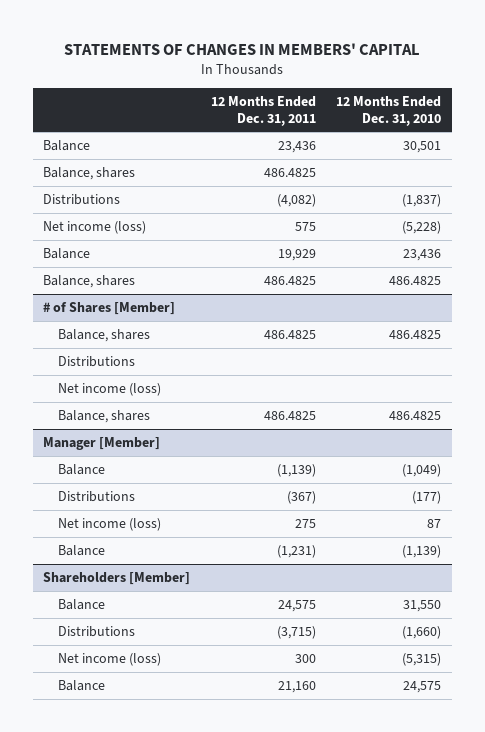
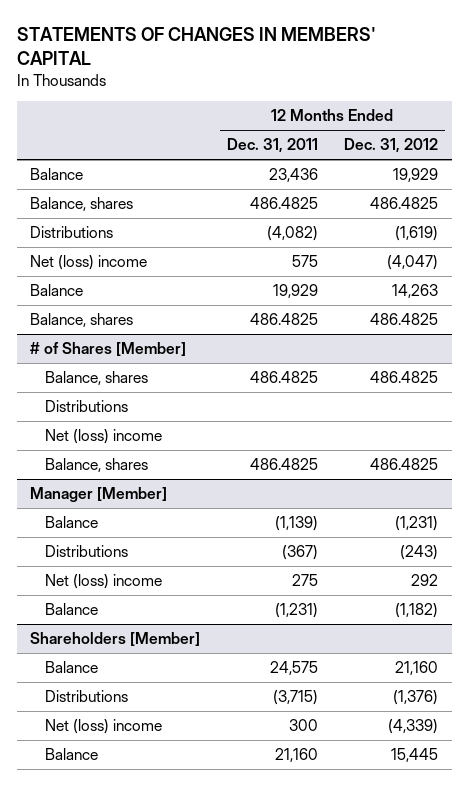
[336,96,442,126] 12 Months Ended Dec. 31, 2010 -> none
none -> [344,138,439,154] Dec. 31, 2012
[43,221,147,235] Net income (loss) -> [29,255,147,271] Net (loss) income
[57,383,161,397] Net income (loss) -> [44,429,162,445] Net (loss) income
[57,518,161,532] Net income (loss) -> [44,574,162,590] Net (loss) income
[57,653,161,667] Net income (loss) -> [44,719,162,735] Net (loss) income

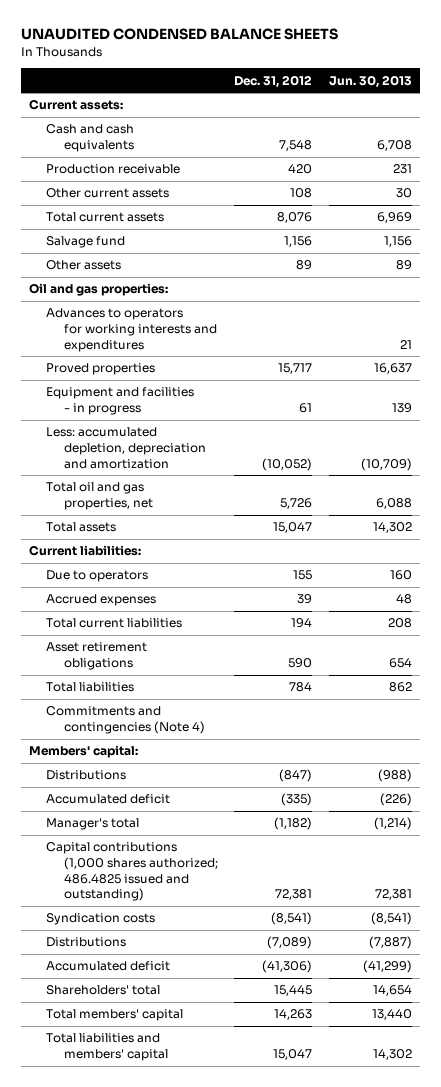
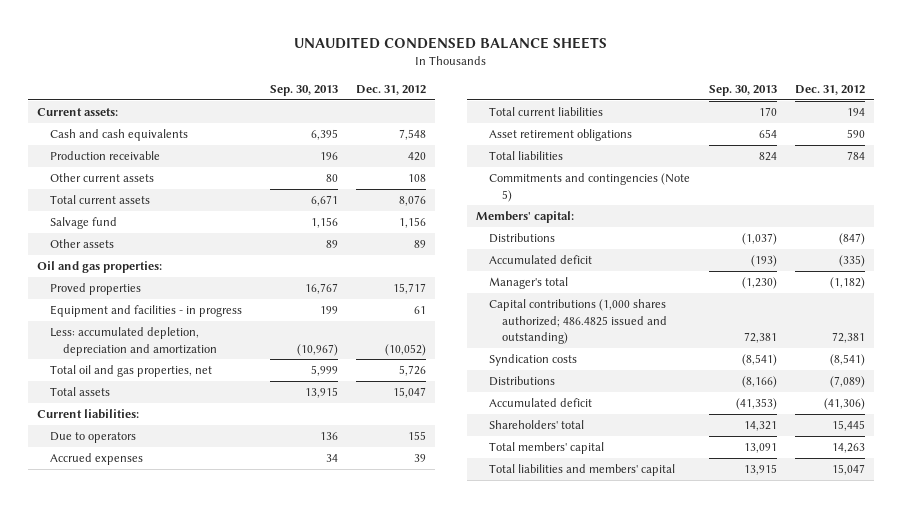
[329,74,413,88] Jun. 30, 2013 -> none
none -> [269,84,338,96] Sep. 30, 2013
[46,308,217,352] Advances to operators for working interests and expenditures -> none
[46,706,205,735] Commitments and contingencies (Note 4) -> [489,173,691,202] Commitments and contingencies (Note 5)

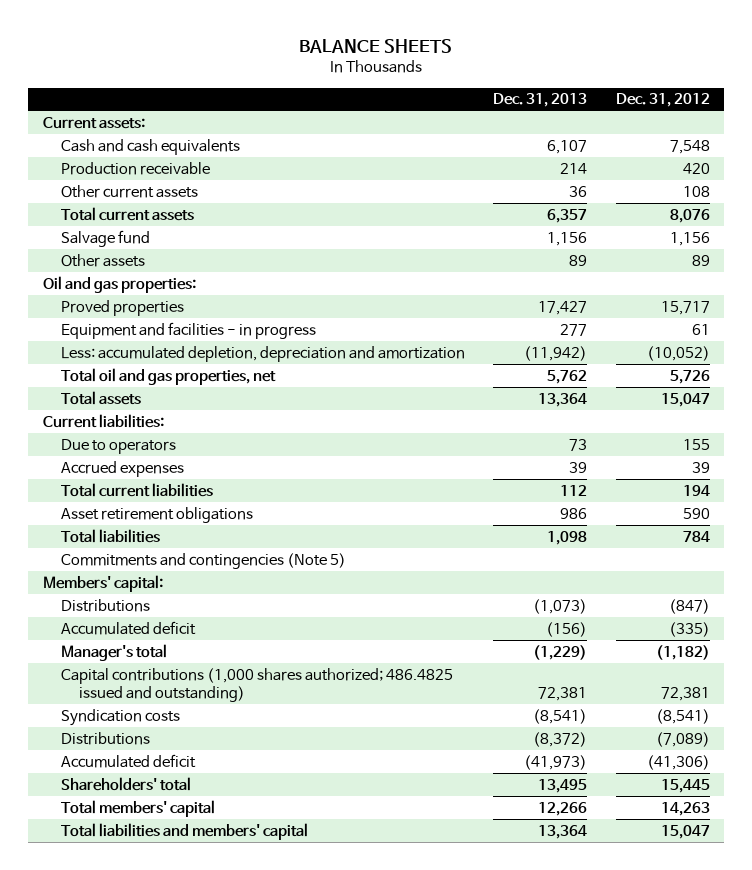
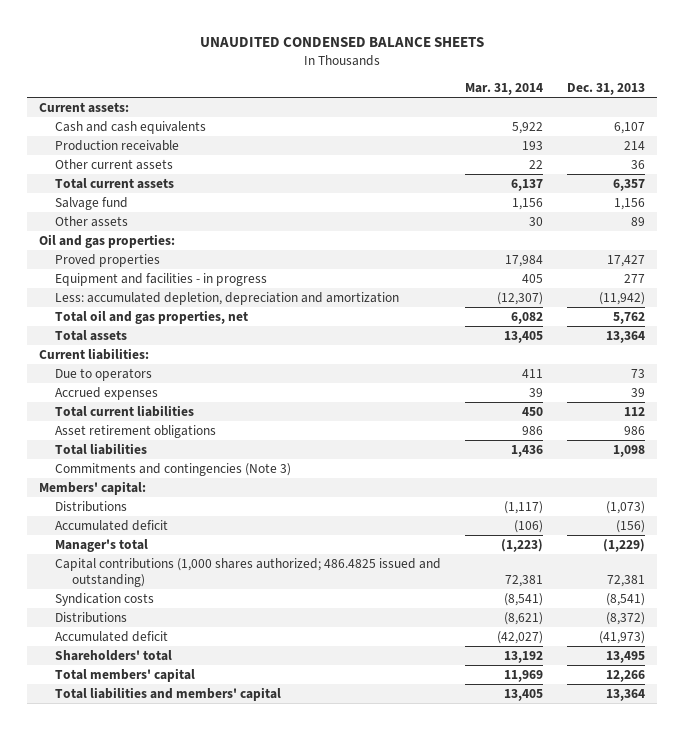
[299,38,453,53] BALANCE SHEETS -> [200,37,485,48] UNAUDITED CONDENSED BALANCE SHEETS
[615,93,710,108] Dec. 31, 2012 -> none
none -> [465,83,544,96] Mar. 31, 2014
[60,552,346,569] Commitments and contingencies (Note 5) -> [55,462,292,476] Commitments and contingencies (Note 3)

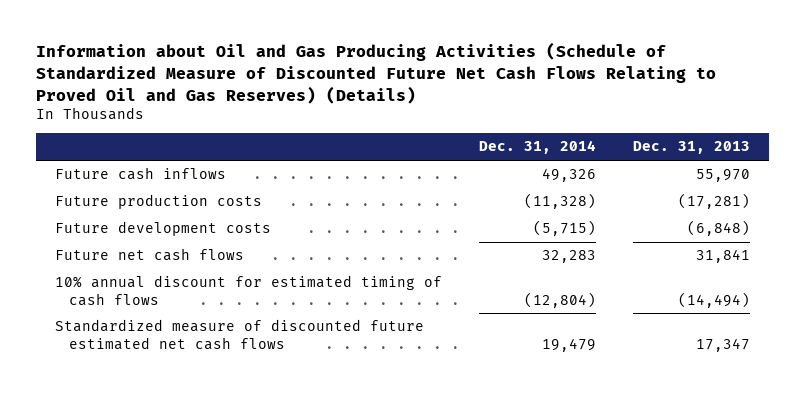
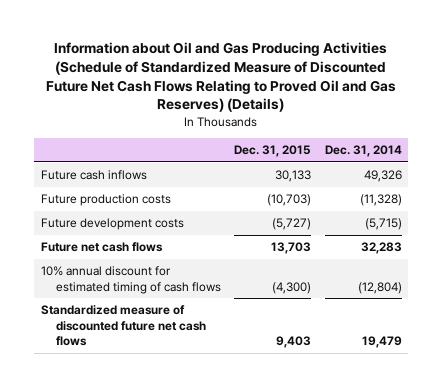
[633,141,751,155] Dec. 31, 2013 -> none
none -> [234,144,312,157] Dec. 31, 2015
[54,319,424,350] Standardized measure of discounted future estimated net cash flows -> [41,305,206,347] Standardized measure of discounted future net cash flows

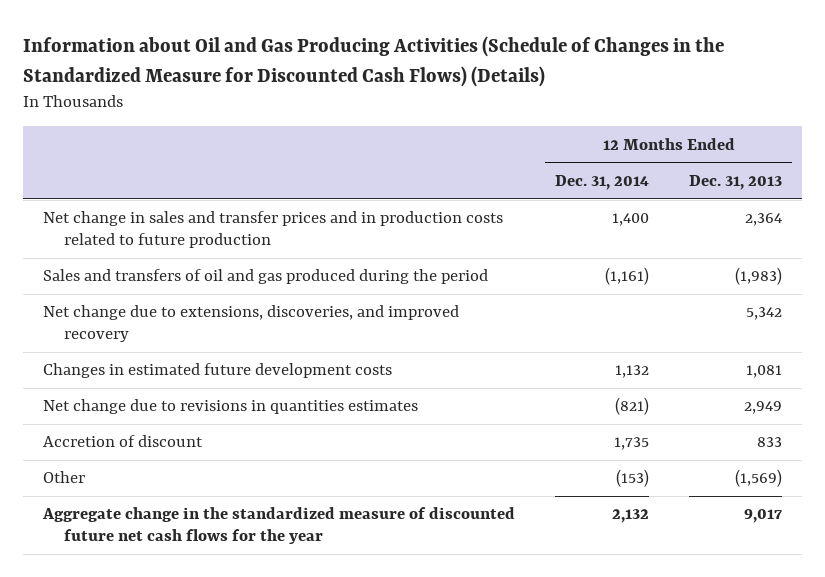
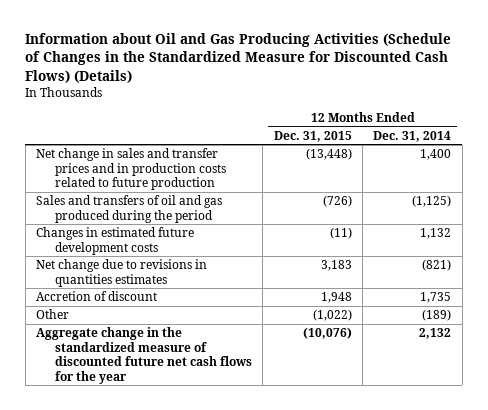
[689,174,783,190] Dec. 31, 2013 -> none
none -> [273,130,352,142] Dec. 31, 2015
[42,305,459,343] Net change due to extensions, discoveries, and improved recovery -> none
[604,267,649,286] (1,161) -> [412,195,452,208] (1,125)
[615,469,649,488] (153) -> [422,309,452,322] (189)

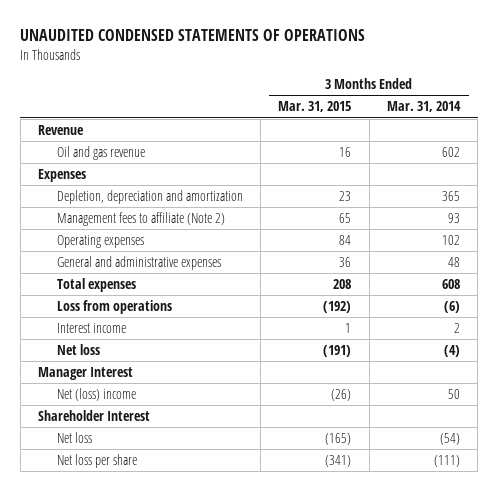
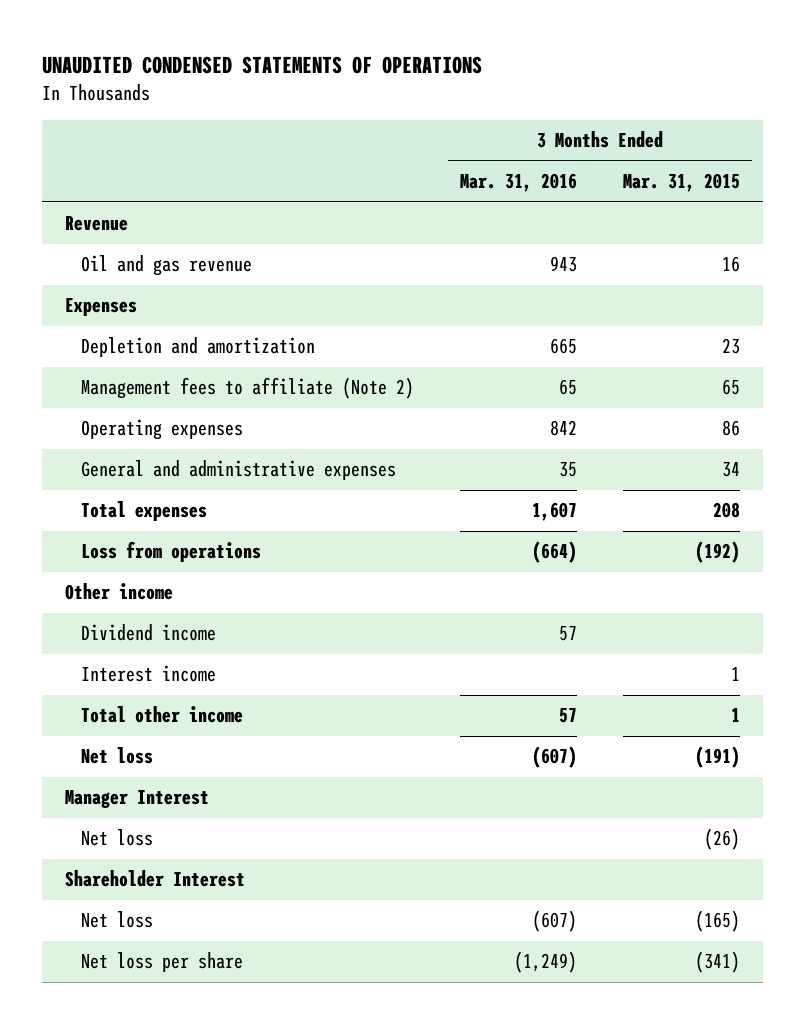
[387,101,462,113] Mar. 31, 2014 -> none
none -> [459,173,577,193] Mar. 31, 2016
[56,189,243,204] Depletion, depreciation and amortization -> [80,337,315,358] Depletion and amortization
[339,234,352,245] 84 -> [722,420,741,437] 86
[339,256,352,267] 36 -> [722,462,741,478] 34
none -> [65,583,174,601] Other income
none -> [80,624,216,642] Dividend income
none -> [80,706,243,724] Total other income
[56,387,136,401] Net (loss) income -> [80,829,153,847] Net loss

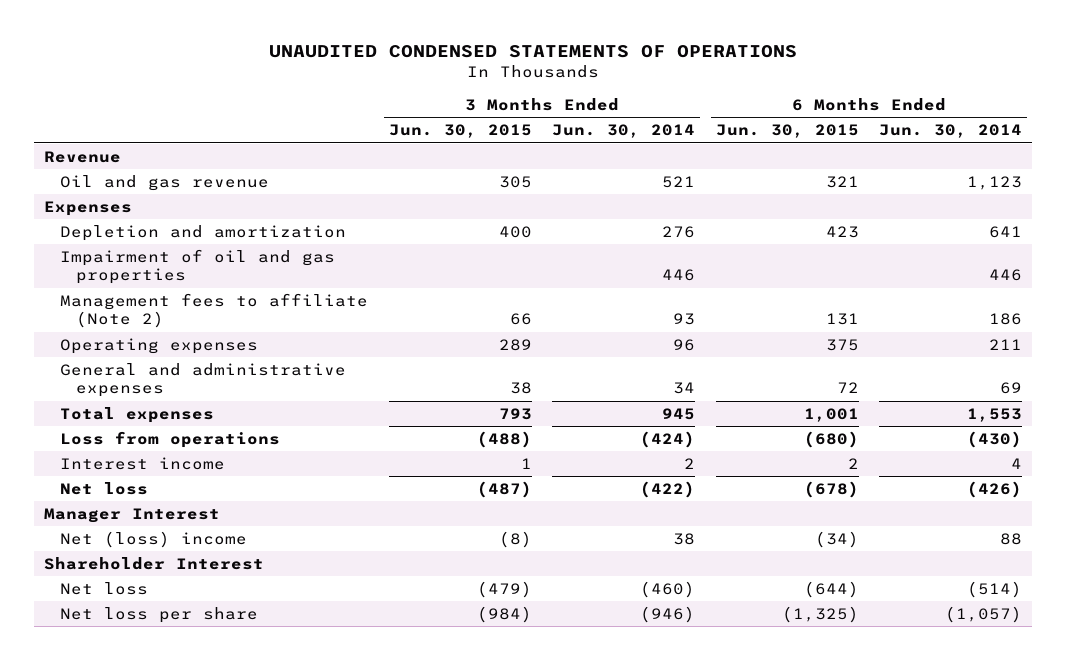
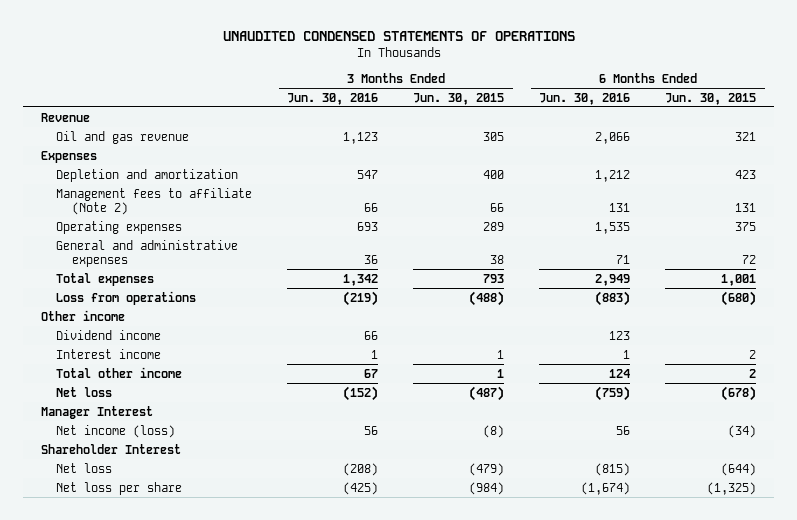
[552,124,696,139] Jun. 30, 2014 -> none
[879,124,1023,139] Jun. 30, 2014 -> none
none -> [287,92,379,105] Jun. 30, 2016
none -> [539,92,631,105] Jun. 30, 2016
[60,248,336,285] Impairment of oil and gas properties -> none
none -> [40,309,125,321] Other income
none -> [56,329,162,340] Dividend income
none -> [56,366,183,378] Total other income
[60,530,248,548] Net (loss) income -> [56,424,176,438] Net income (loss)

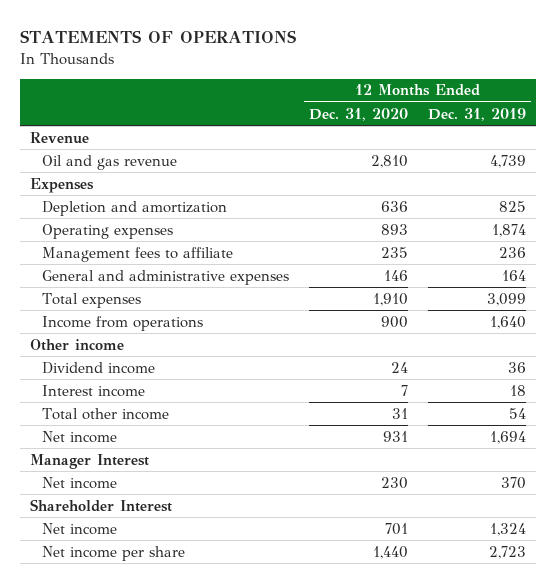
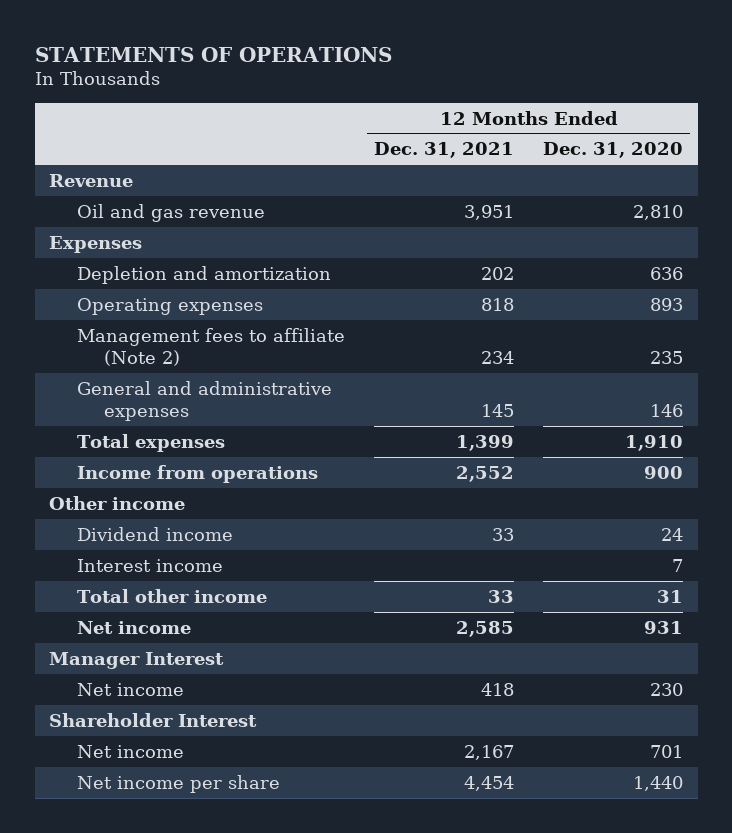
[428,107,527,121] Dec. 31, 2019 -> none
none -> [373,142,514,159] Dec. 31, 2021
[42,246,234,262] Management fees to affiliate -> [76,327,345,366] Management fees to affiliate (Note 2)

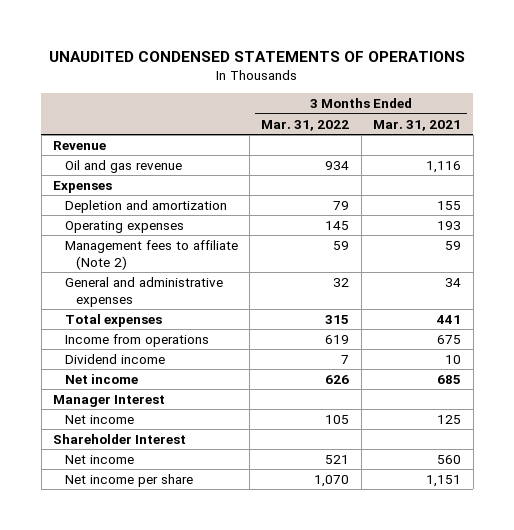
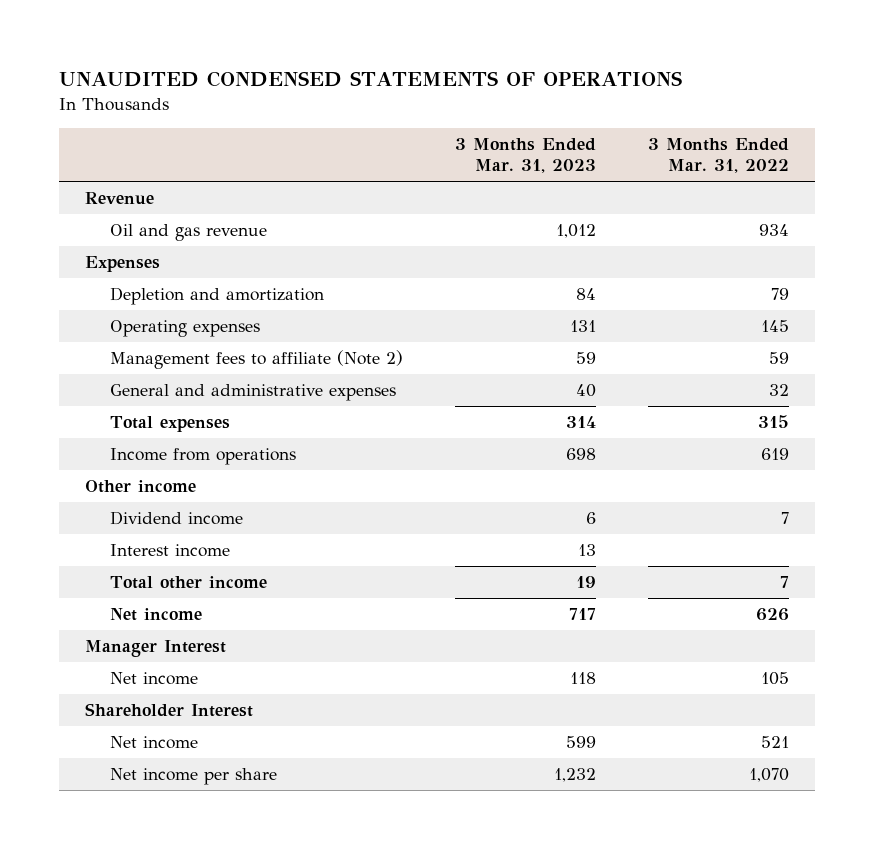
[373,119,462,131] Mar. 31, 2021 -> none
none -> [455,138,597,174] 3 Months Ended Mar. 31, 2023
none -> [84,480,196,494] Other income
none -> [109,544,230,558] Interest income
none -> [109,576,267,590] Total other income

